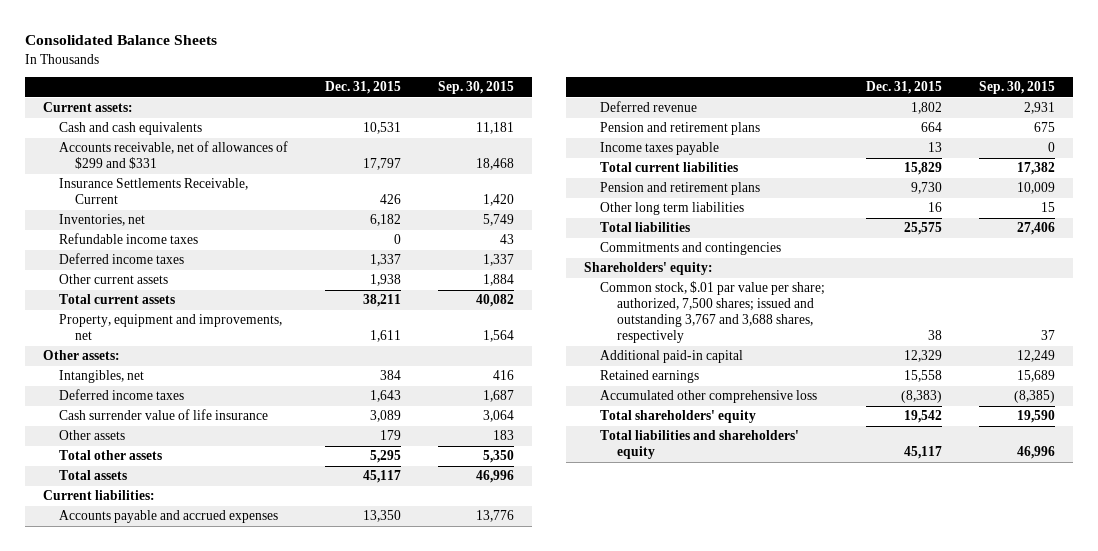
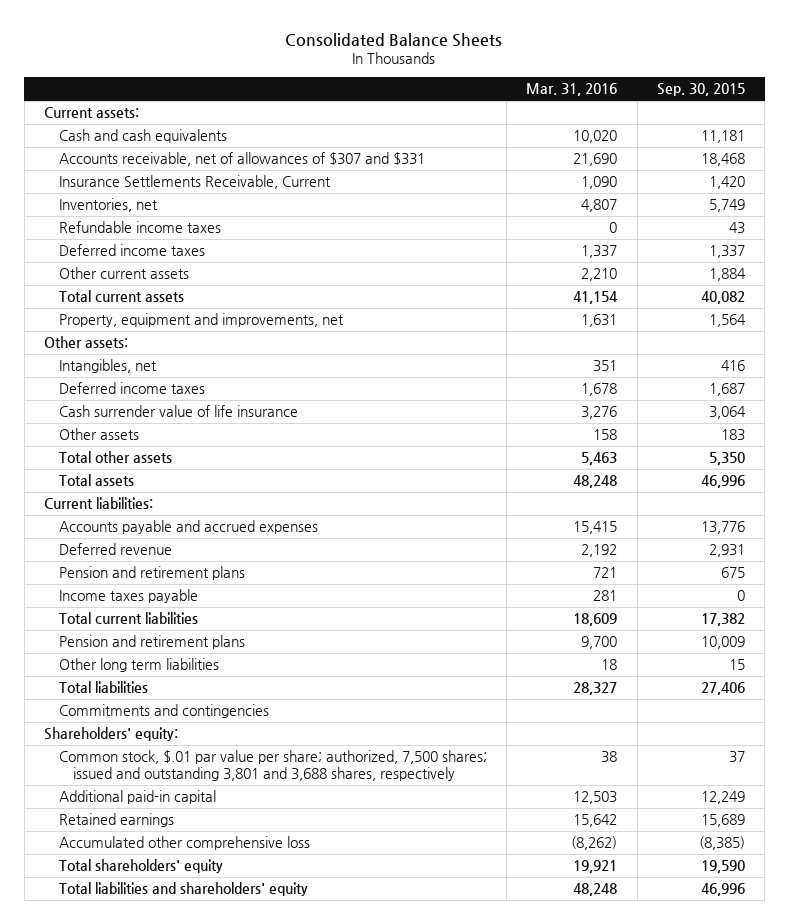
[324,81,401,95] Dec. 31, 2015 -> none
none -> [526,83,618,97] Mar. 31, 2016
[59,141,289,170] Accounts receivable, net of allowances of $299 and $331 -> [58,152,425,167] Accounts receivable, net of allowances of $307 and $331
[600,281,826,344] Common stock, $.01 par value per share; authorized, 7,500 shares; issued and outstanding 3,767 and 3,688 shares, respectively -> [58,750,487,781] Common stock, $.01 par value per share; authorized, 7,500 shares; issued and outstanding 3,801 and 3,688 shares, respectively

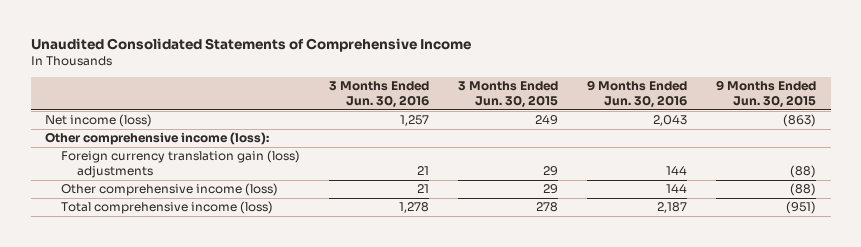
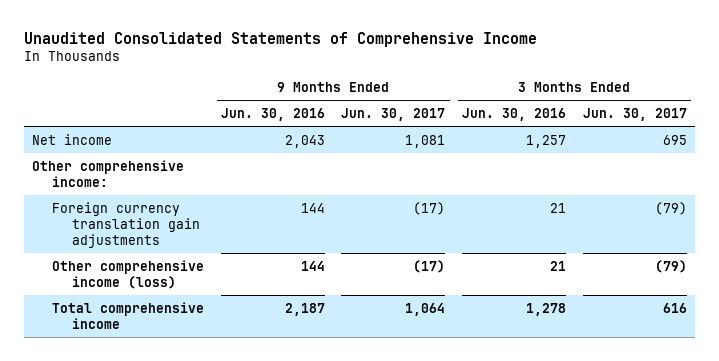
[458,81,559,109] 3 Months Ended Jun. 30, 2015 -> none
[716,80,817,109] 9 Months Ended Jun. 30, 2015 -> none
none -> [341,107,446,121] Jun. 30, 2017
none -> [582,107,687,121] Jun. 30, 2017
[45,114,153,128] Net income (loss) -> [32,133,113,145] Net income
[45,132,270,146] Other comprehensive income (loss): -> [32,159,185,187] Other comprehensive income:
[61,150,301,179] Foreign currency translation gain (loss) adjustments -> [52,201,201,248] Foreign currency translation gain adjustments
[61,201,274,215] Total comprehensive income (loss) -> [52,301,205,329] Total comprehensive income

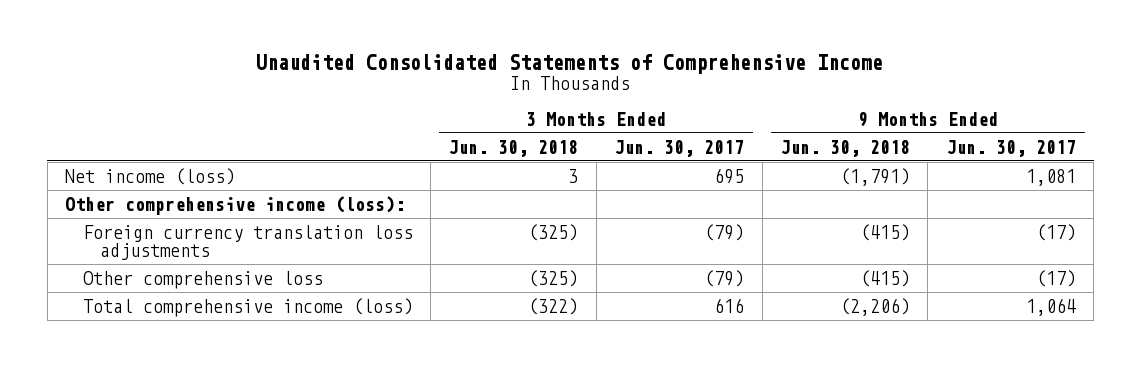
[220,107,325,121] Jun. 30, 2016 -> none
[462,107,567,121] Jun. 30, 2016 -> none
none -> [448,139,579,157] Jun. 30, 2018
none -> [779,139,910,157] Jun. 30, 2018
[32,133,113,145] Net income -> [64,167,235,185] Net income (loss)
[32,159,185,187] Other comprehensive income: -> [64,195,405,215] Other comprehensive income (loss):
[52,201,201,248] Foreign currency translation gain adjustments -> [82,224,413,261] Foreign currency translation loss adjustments
[52,259,205,289] Other comprehensive income (loss) -> [82,270,323,289] Other comprehensive loss
[52,301,205,329] Total comprehensive income -> [82,297,413,317] Total comprehensive income (loss)

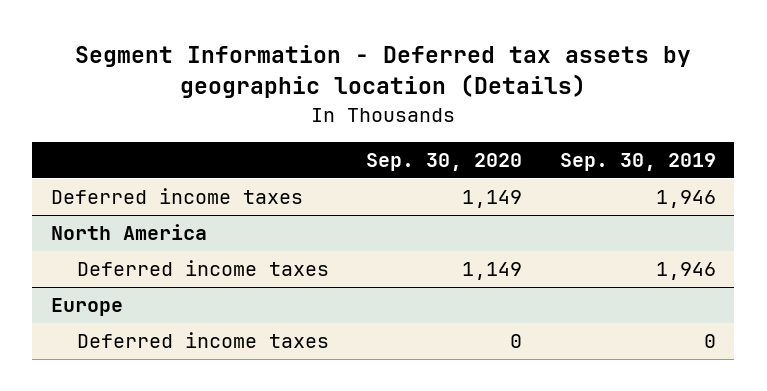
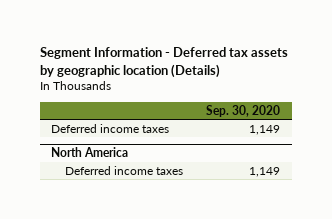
[559,153,716,172] Sep. 30, 2019 -> none
[50,298,123,317] Europe -> none
[76,332,329,349] Deferred income taxes -> none

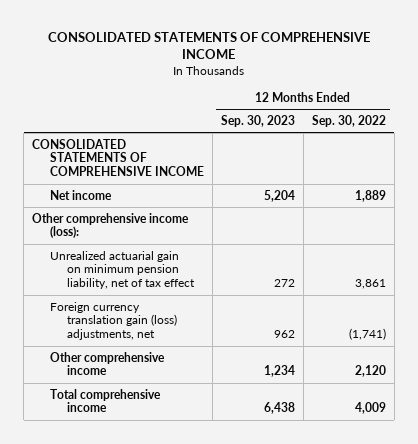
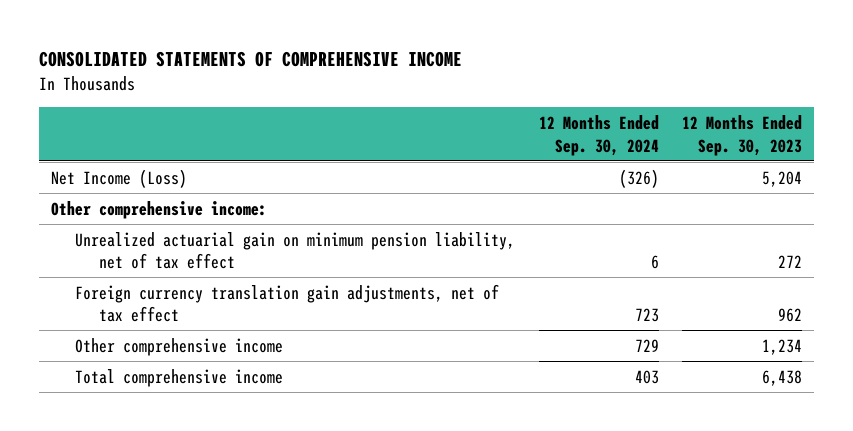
[311,114,386,127] Sep. 30, 2022 -> none
none -> [538,114,659,156] 12 Months Ended Sep. 30, 2024
[32,138,204,177] CONSOLIDATED STATEMENTS OF COMPREHENSIVE INCOME -> none
[49,189,112,200] Net income -> [50,168,187,188] Net Income (Loss)
[32,212,190,239] Other comprehensive income (loss): -> [50,200,267,219] Other comprehensive income:
[49,301,177,341] Foreign currency translation gain (loss) adjustments, net -> [75,283,500,323] Foreign currency translation gain adjustments, net of tax effect

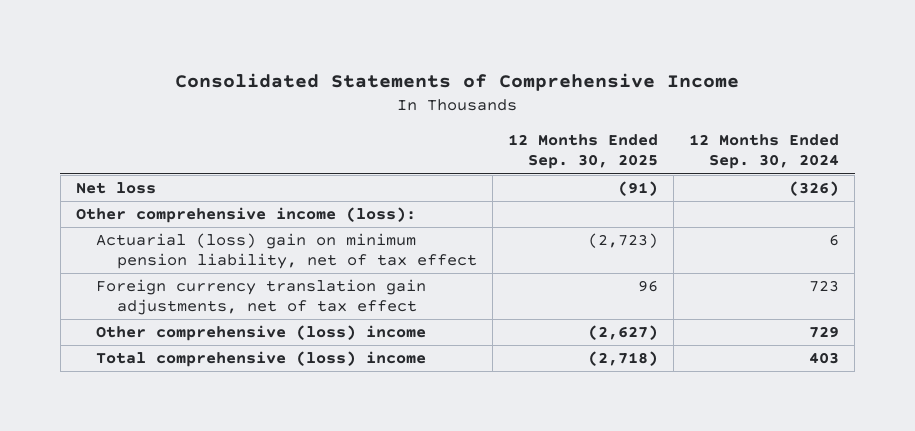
[38,51,462,68] CONSOLIDATED STATEMENTS OF COMPREHENSIVE INCOME -> [175,72,740,91] Consolidated Statements of Comprehensive Income
[682,114,803,156] 12 Months Ended Sep. 30, 2023 -> none
none -> [507,134,658,170] 12 Months Ended Sep. 30, 2025
[50,168,187,188] Net Income (Loss) -> [75,182,156,195] Net loss
[50,200,267,219] Other comprehensive income: -> [75,207,416,224] Other comprehensive income (loss):
[75,231,516,270] Unrealized actuarial gain on minimum pension liability, net of tax effect -> [96,233,477,270] Actuarial (loss) gain on minimum pension liability, net of tax effect
[75,337,284,356] Other comprehensive income -> [96,325,427,342] Other comprehensive (loss) income
[75,368,284,387] Total comprehensive income -> [96,351,427,368] Total comprehensive (loss) income

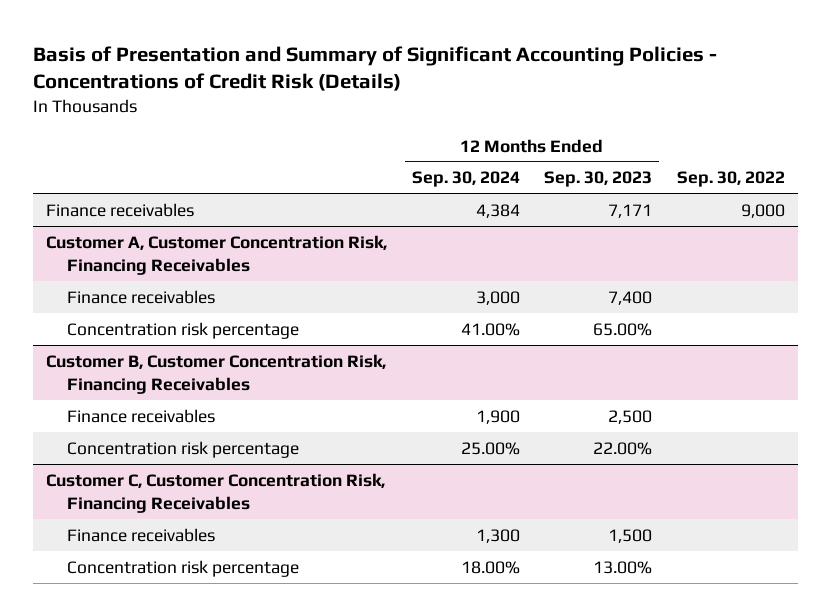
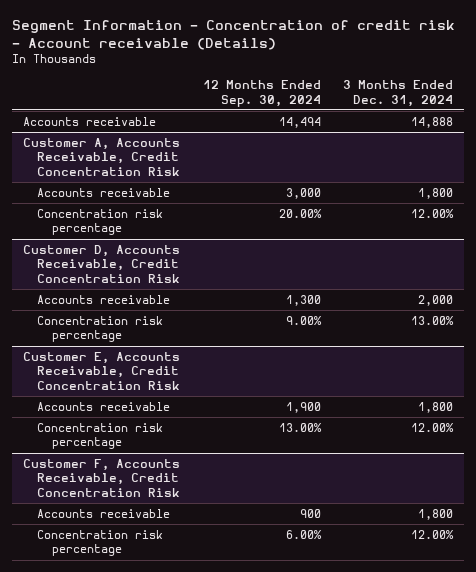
[33,45,718,92] Basis of Presentation and Summary of Significant Accounting Policies - Concentrations of Credit Risk (Details) -> [12,19,456,50] Segment Information - Concentration of credit risk - Account receivable (Details)
[544,171,653,188] Sep. 30, 2023 -> none
[677,171,786,188] Sep. 30, 2022 -> none
none -> [343,80,454,107] 3 Months Ended Dec. 31, 2024
[45,202,194,217] Finance receivables -> none
[45,234,387,275] Customer A, Customer Concentration Risk, Financing Receivables -> none
[66,289,215,304] Finance receivables -> none
[45,353,386,394] Customer B, Customer Concentration Risk, Financing Receivables -> none
[66,408,215,423] Finance receivables -> none
[45,472,385,513] Customer C, Customer Concentration Risk, Financing Receivables -> none
[66,527,215,542] Finance receivables -> none
none -> [23,116,157,126] Accounts receivable
none -> [23,137,181,177] Customer A, Accounts Receivable, Credit Concentration Risk
none -> [37,187,171,197] Accounts receivable
[460,322,520,336] 41.00% -> [278,208,322,218] 20.00%
none -> [23,244,181,284] Customer D, Accounts Receivable, Credit Concentration Risk
none -> [37,294,171,304] Accounts receivable
[460,441,520,455] 25.00% -> [285,315,322,325] 9.00%
none -> [23,351,181,391] Customer E, Accounts Receivable, Credit Concentration Risk
none -> [37,401,171,411] Accounts receivable
[460,560,520,574] 18.00% -> [278,422,322,432] 13.00%
none -> [23,458,181,498] Customer F, Accounts Receivable, Credit Concentration Risk
none -> [37,508,171,518] Accounts receivable
none -> [37,529,164,557] Concentration risk percentage

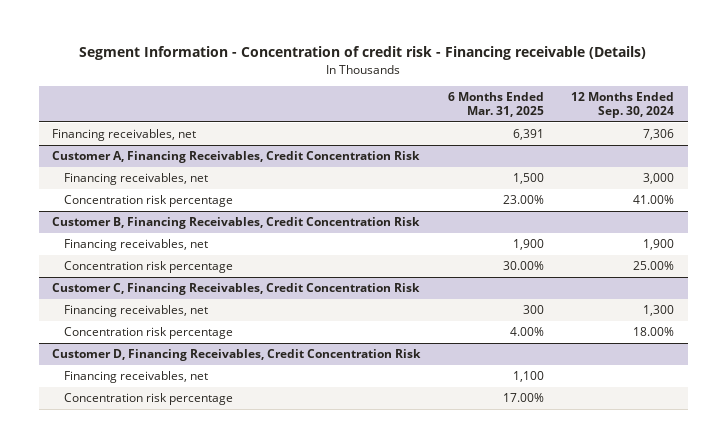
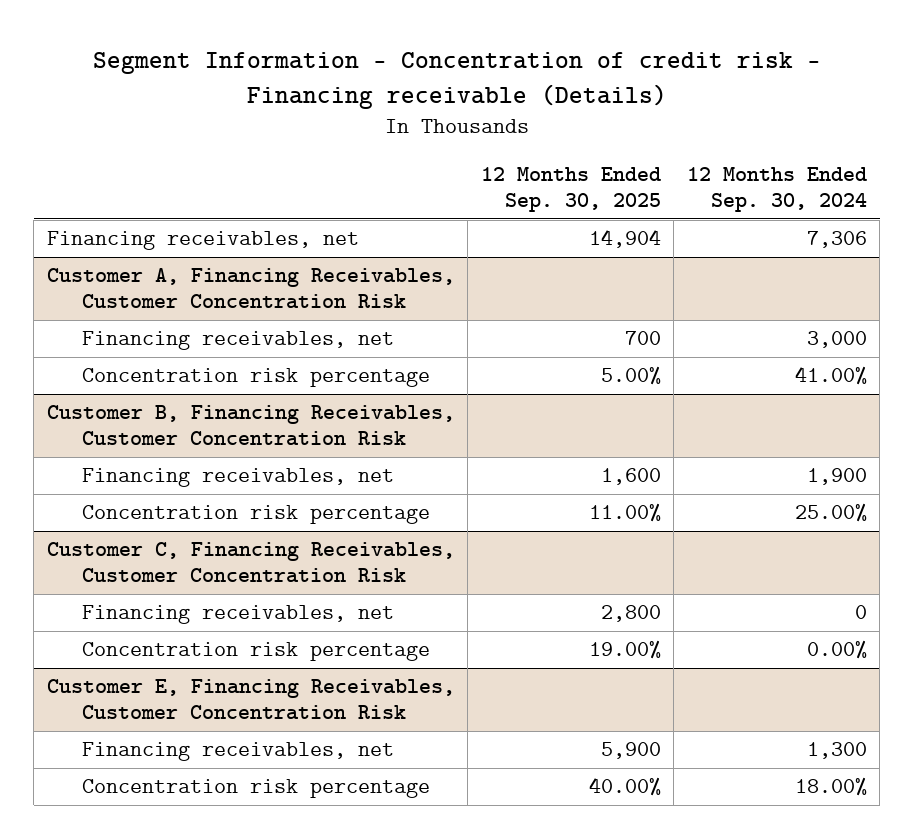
[447,91,544,118] 6 Months Ended Mar. 31, 2025 -> none
none -> [480,166,661,212] 12 Months Ended Sep. 30, 2025
[52,151,421,164] Customer A, Financing Receivables, Credit Concentration Risk -> [46,268,455,310] Customer A, Financing Receivables, Customer Concentration Risk
[52,217,421,230] Customer B, Financing Receivables, Credit Concentration Risk -> [46,405,455,447] Customer B, Financing Receivables, Customer Concentration Risk
[52,283,421,296] Customer C, Financing Receivables, Credit Concentration Risk -> [46,542,455,584] Customer C, Financing Receivables, Customer Concentration Risk
none -> [81,605,394,625] Financing receivables, net
none -> [81,642,430,662] Concentration risk percentage
none -> [46,679,455,721] Customer E, Financing Receivables, Customer Concentration Risk
[52,349,422,362] Customer D, Financing Receivables, Credit Concentration Risk -> none
[64,371,209,384] Financing receivables, net -> none
[64,393,234,406] Concentration risk percentage -> none

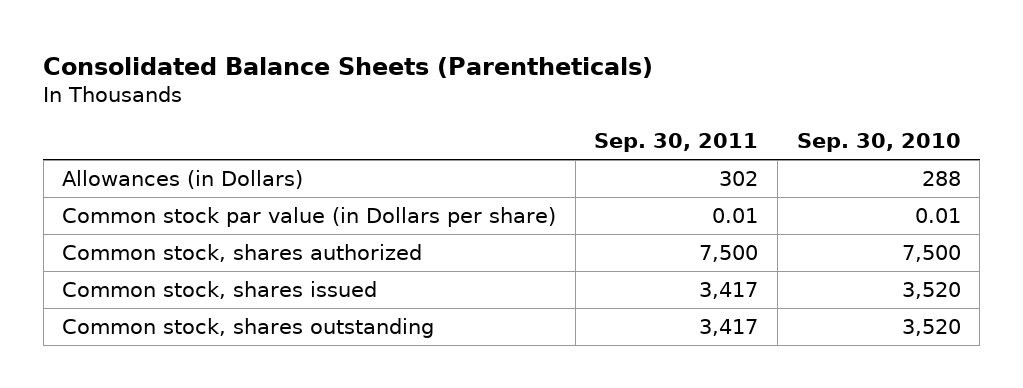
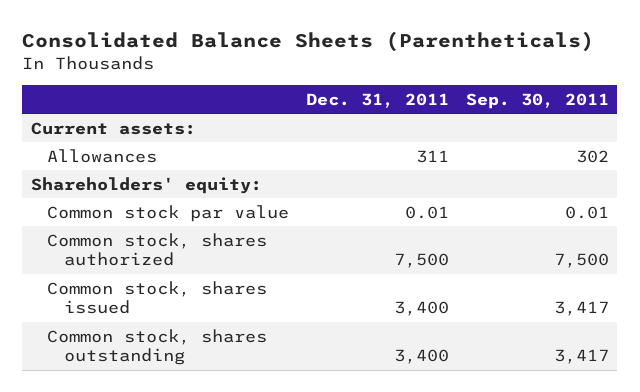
[796,133,961,153] Sep. 30, 2010 -> none
none -> [305,92,449,108] Dec. 31, 2011
none -> [30,121,196,135] Current assets:
[62,169,304,189] Allowances (in Dollars) -> [47,148,158,163] Allowances
none -> [30,176,262,194] Shareholders' equity:
[62,206,557,227] Common stock par value (in Dollars per share) -> [47,204,290,222] Common stock par value

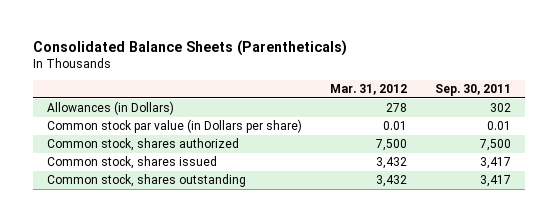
[305,92,449,108] Dec. 31, 2011 -> none
none -> [330,84,408,96] Mar. 31, 2012
[30,121,196,135] Current assets: -> none
[30,176,262,194] Shareholders' equity: -> none
[47,148,158,163] Allowances -> [47,101,175,116] Allowances (in Dollars)
[47,204,290,222] Common stock par value -> [47,119,303,134] Common stock par value (in Dollars per share)

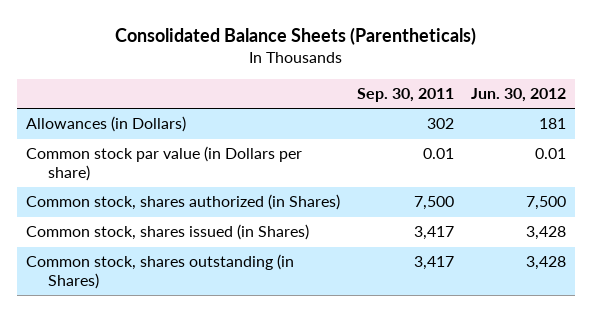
[330,84,408,96] Mar. 31, 2012 -> none
none -> [471,88,567,103] Jun. 30, 2012
[47,138,240,152] Common stock, shares authorized -> [25,194,340,211] Common stock, shares authorized (in Shares)
[47,156,218,170] Common stock, shares issued -> [25,224,309,241] Common stock, shares issued (in Shares)
[47,174,247,188] Common stock, shares outstanding -> [25,254,294,289] Common stock, shares outstanding (in Shares)

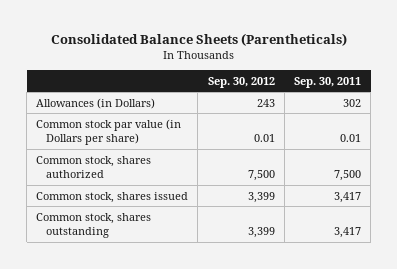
[471,88,567,103] Jun. 30, 2012 -> none
none -> [207,76,275,88] Sep. 30, 2012
[25,194,340,211] Common stock, shares authorized (in Shares) -> [36,155,152,178] Common stock, shares authorized
[25,224,309,241] Common stock, shares issued (in Shares) -> [36,191,189,203] Common stock, shares issued
[25,254,294,289] Common stock, shares outstanding (in Shares) -> [36,212,152,238] Common stock, shares outstanding

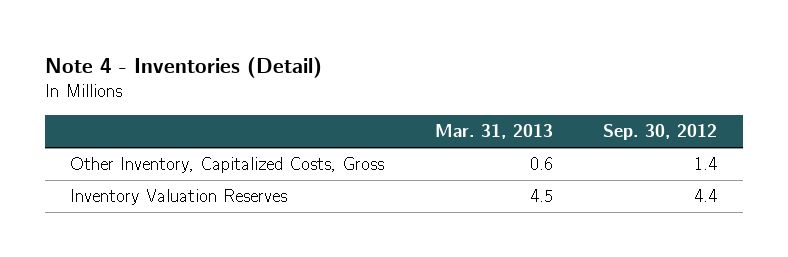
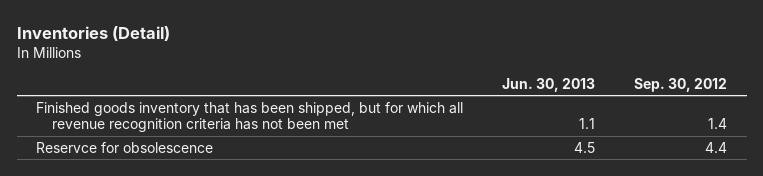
[45,56,323,78] Note 4 - Inventories (Detail) -> [16,25,170,41] Inventories (Detail)
[434,124,553,140] Mar. 31, 2013 -> none
none -> [502,77,596,92] Jun. 30, 2013
[70,157,385,174] Other Inventory, Capitalized Costs, Gross -> [36,101,464,133] Finished goods inventory that has been shipped, but for which all revenue recognition criteria has not been met
[70,189,288,206] Inventory Valuation Reserves -> [36,141,214,153] Reservce for obsolescence

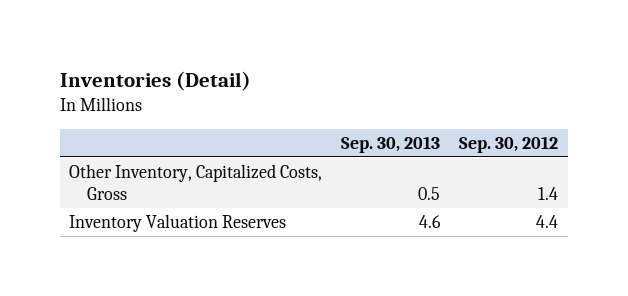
[502,77,596,92] Jun. 30, 2013 -> none
none -> [341,135,441,153] Sep. 30, 2013
[36,101,464,133] Finished goods inventory that has been shipped, but for which all revenue recognition criteria has not been met -> [69,163,323,201] Other Inventory, Capitalized Costs, Gross
[36,141,214,153] Reservce for obsolescence -> [69,213,287,232] Inventory Valuation Reserves

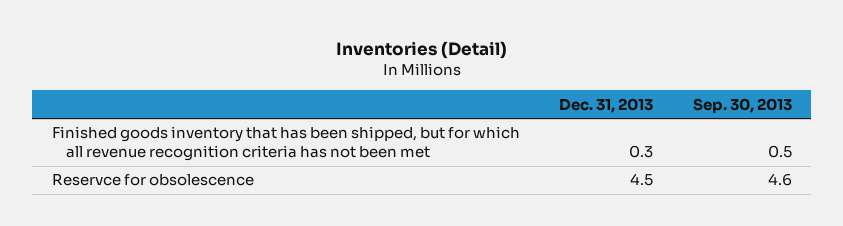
[459,135,559,153] Sep. 30, 2012 -> none
none -> [559,97,654,113] Dec. 31, 2013
[69,163,323,201] Other Inventory, Capitalized Costs, Gross -> [51,126,520,162] Finished goods inventory that has been shipped, but for which all revenue recognition criteria has not been met
[69,213,287,232] Inventory Valuation Reserves -> [51,174,254,187] Reservce for obsolescence

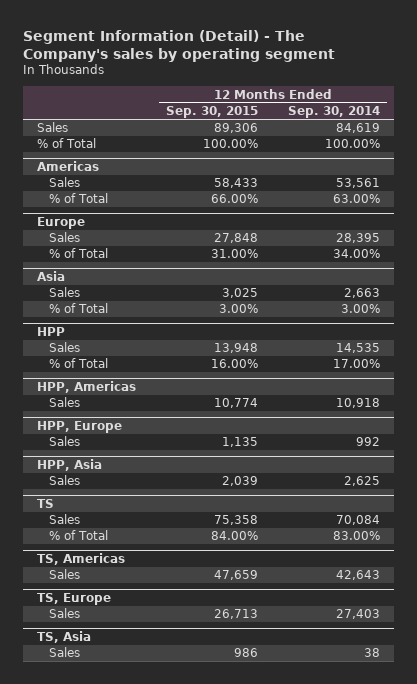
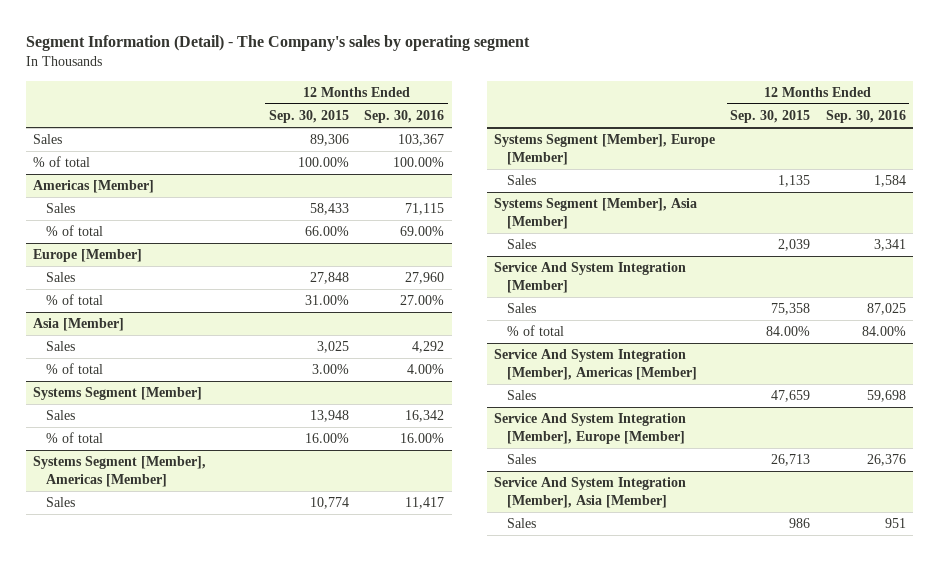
[287,106,380,119] Sep. 30, 2014 -> none
none -> [364,110,445,124] Sep. 30, 2016
[37,138,97,149] % of Total -> [33,156,91,168] % of total
[37,161,100,172] Americas -> [33,180,155,194] Americas [Member]
[49,193,109,204] % of Total -> [46,225,104,237] % of total
[37,217,86,230] Europe -> [33,249,143,263] Europe [Member]
[49,248,109,259] % of Total -> [46,294,104,306] % of total
[37,271,66,282] Asia -> [33,318,125,332] Asia [Member]
[49,303,109,314] % of Total -> [46,363,104,375] % of total
[37,327,66,337] HPP -> [33,387,203,401] Systems Segment [Member]
[37,381,137,394] HPP, Americas -> none
[49,358,109,369] % of Total -> [46,432,104,444] % of total
none -> [33,456,207,487] Systems Segment [Member], Americas [Member]
[37,421,123,434] HPP, Europe -> none
none -> [494,134,716,165] Systems Segment [Member], Europe [Member]
[37,459,103,472] HPP, Asia -> none
none -> [494,198,698,229] Systems Segment [Member], Asia [Member]
[37,499,55,509] TS -> [494,262,687,293] Service And System Integration [Member]
[37,553,126,566] TS, Americas -> none
[49,530,109,541] % of Total -> [507,325,565,337] % of total
none -> [494,349,698,380] Service And System Integration [Member], Americas [Member]
[37,593,112,606] TS, Europe -> none
none -> [494,413,687,444] Service And System Integration [Member], Europe [Member]
[37,631,92,644] TS, Asia -> none
none -> [494,477,687,508] Service And System Integration [Member], Asia [Member]

